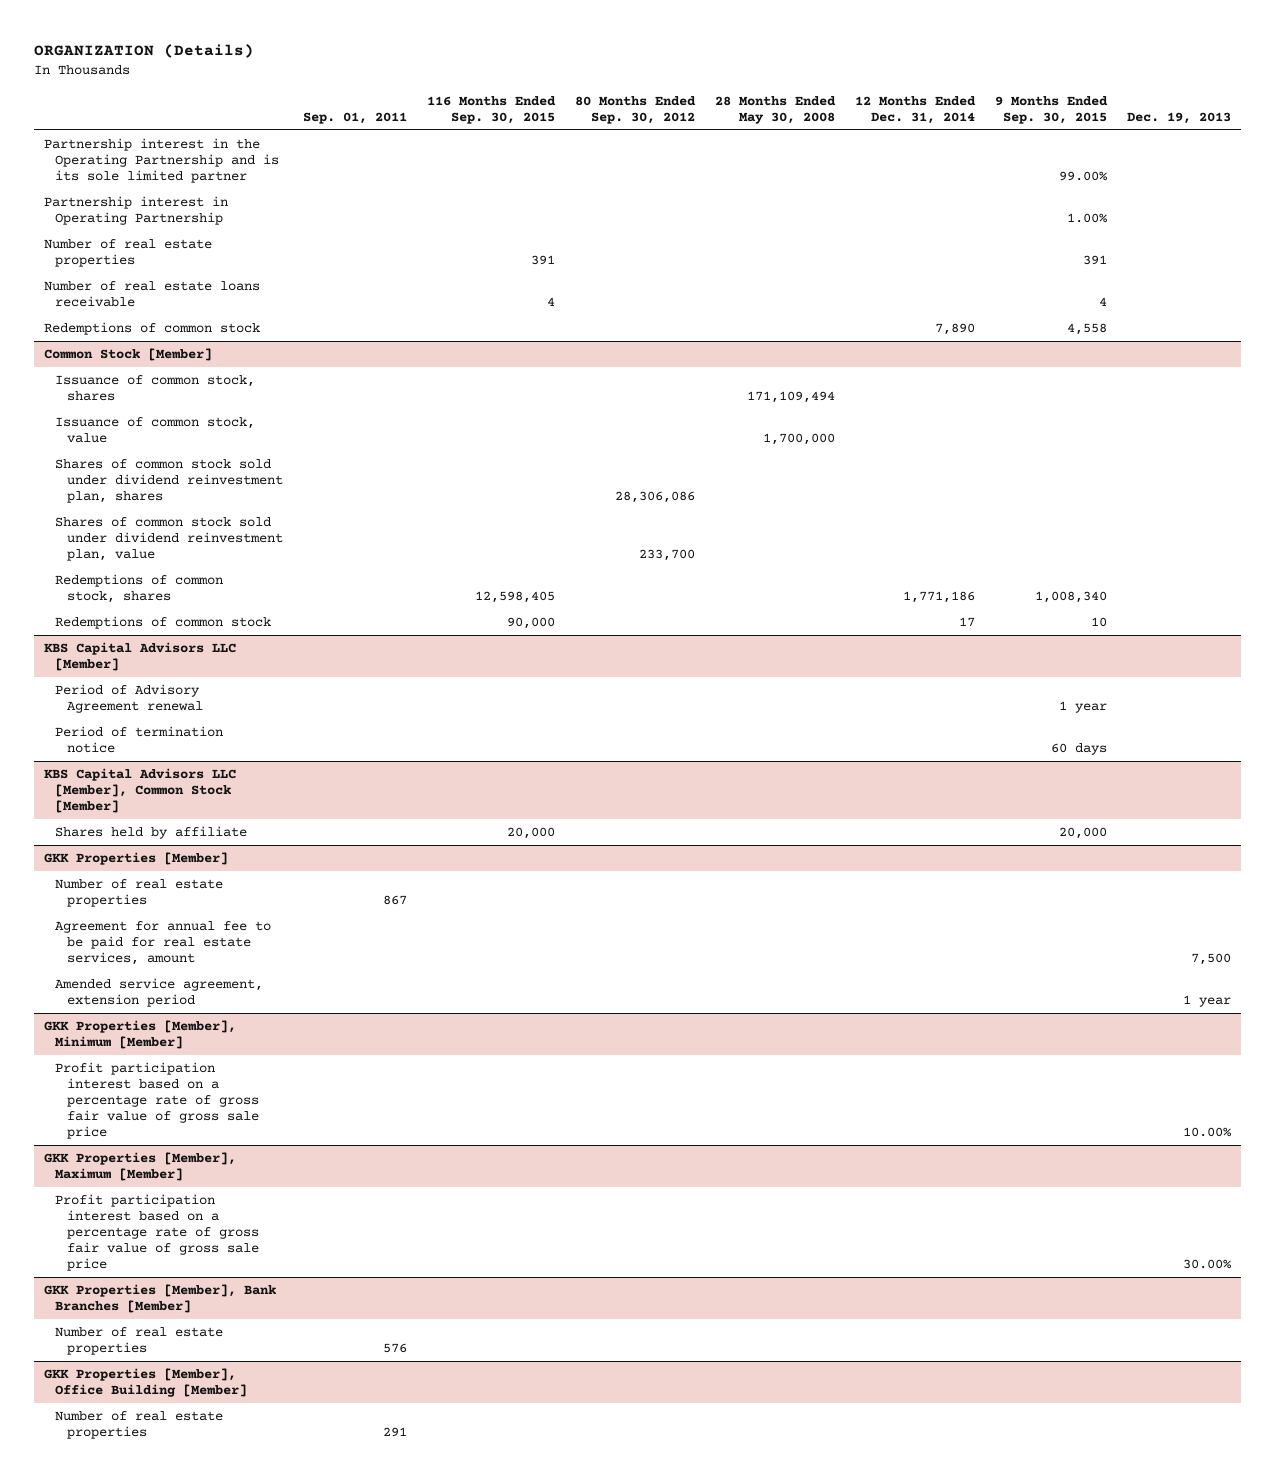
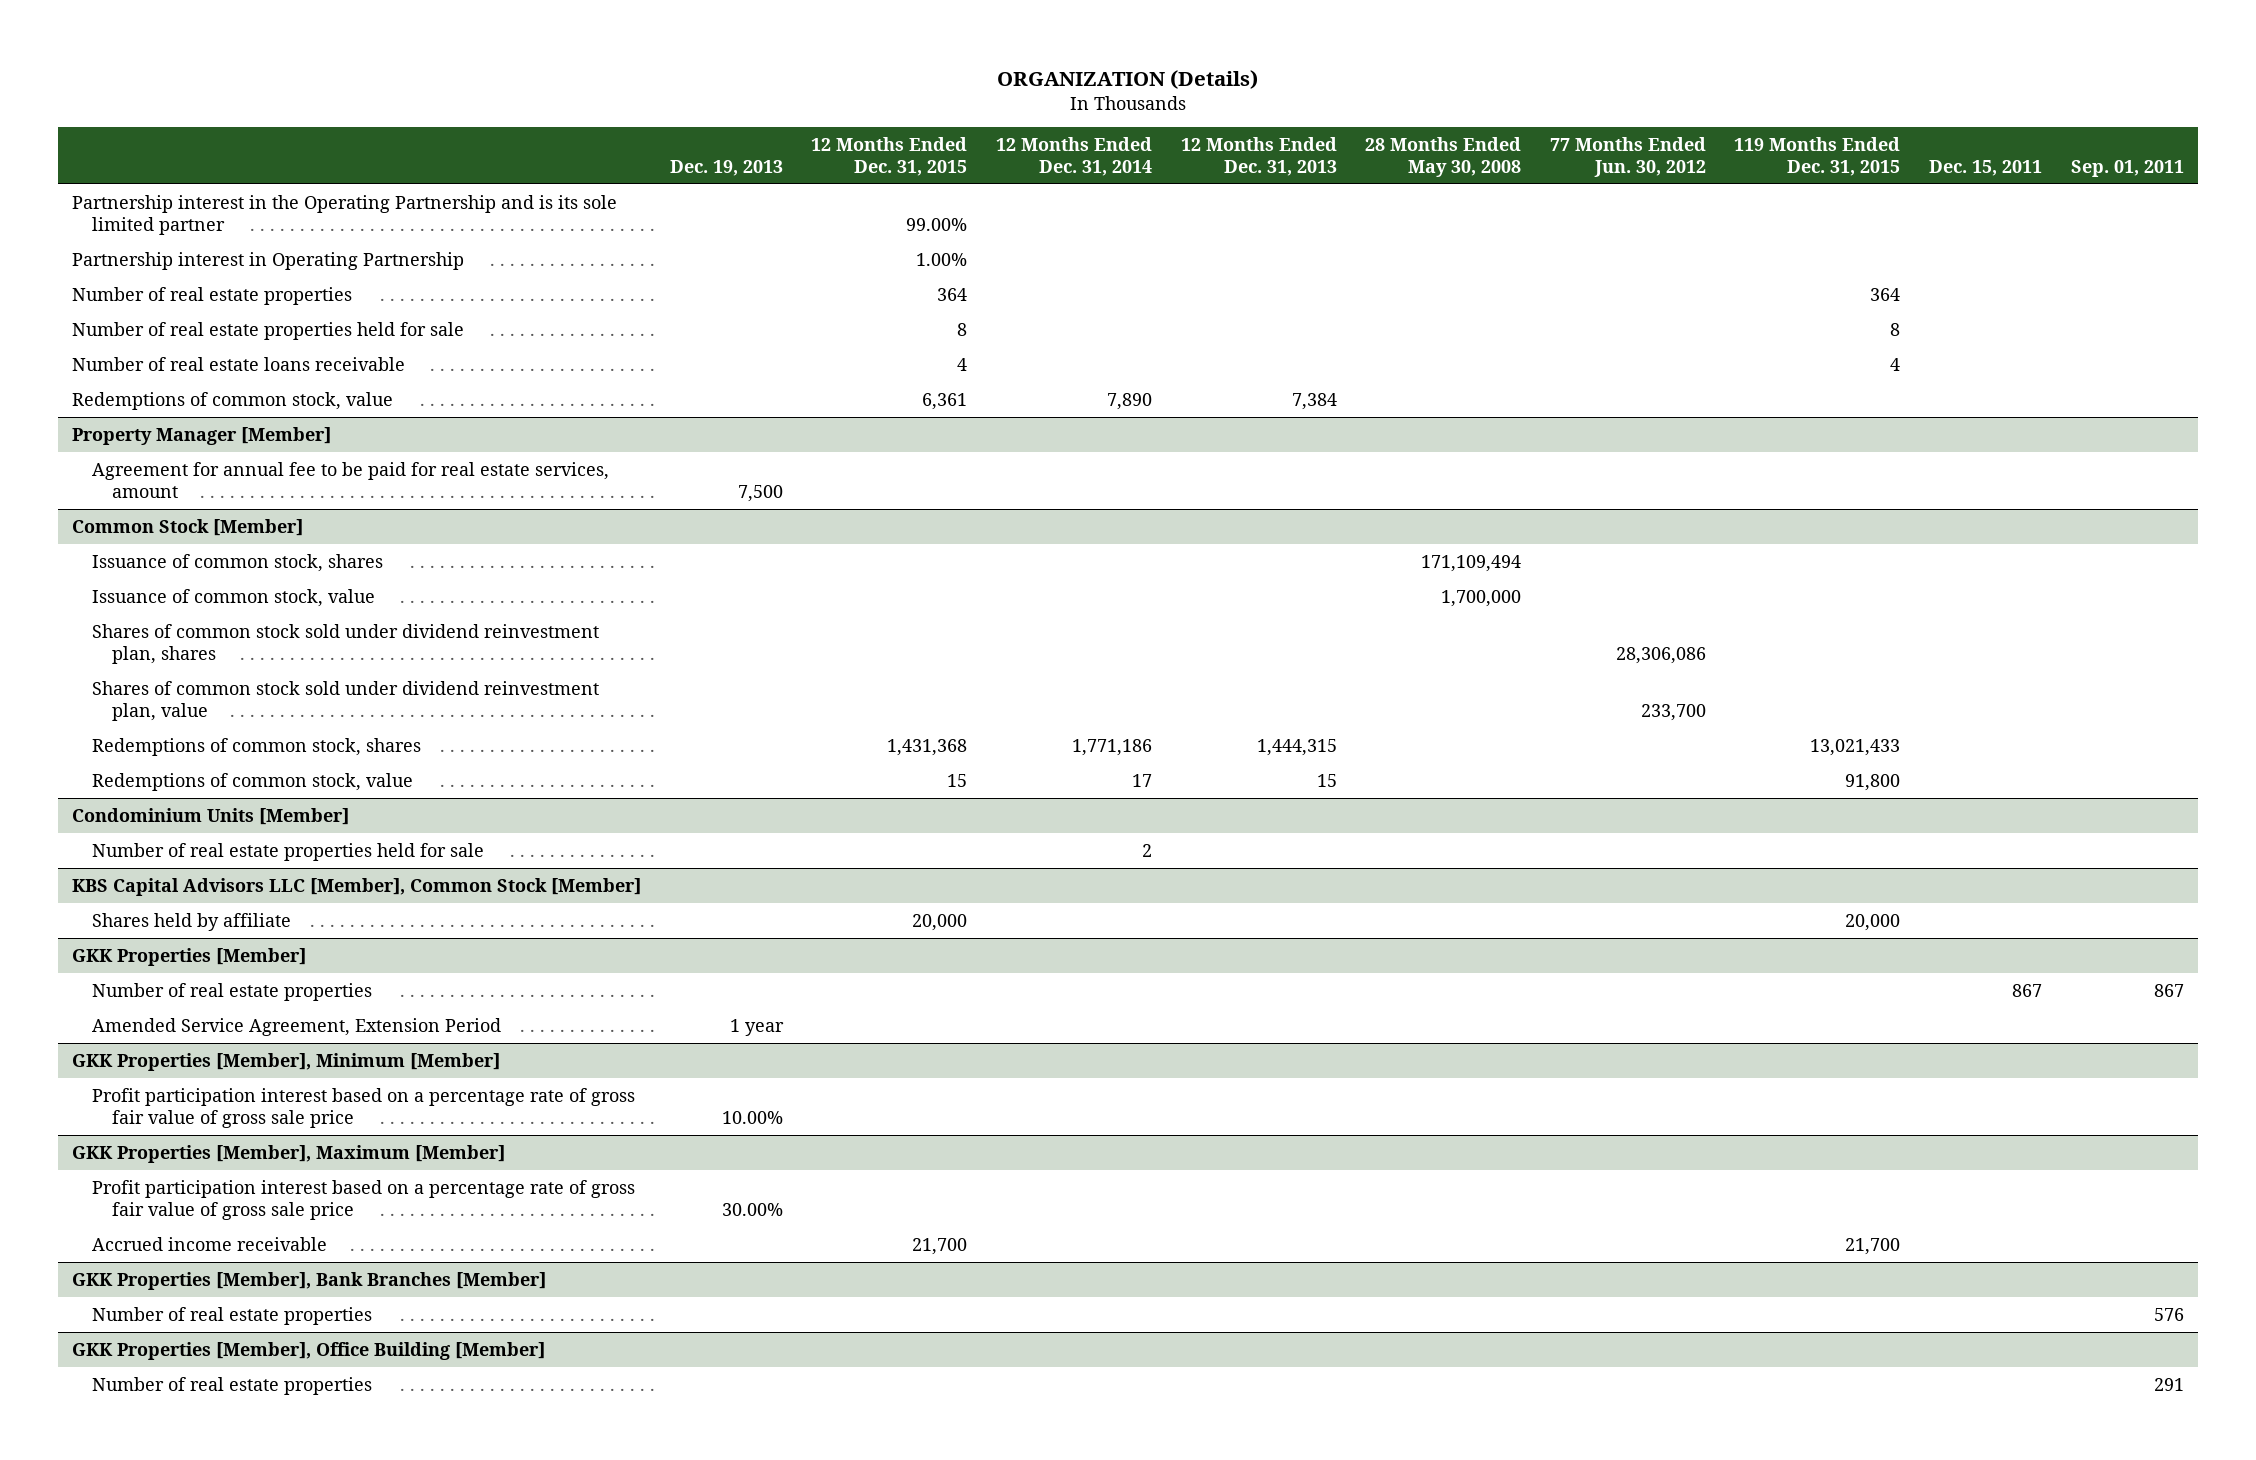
[426,95,556,124] 116 Months Ended Sep. 30, 2015 -> none
[574,95,696,124] 80 Months Ended Sep. 30, 2012 -> none
[994,95,1108,124] 9 Months Ended Sep. 30, 2015 -> none
none -> [811,137,968,176] 12 Months Ended Dec. 31, 2015
none -> [1180,137,1337,176] 12 Months Ended Dec. 31, 2013
none -> [1549,137,1706,177] 77 Months Ended Jun. 30, 2012
none -> [1734,137,1901,176] 119 Months Ended Dec. 31, 2015
none -> [1929,159,2043,176] Dec. 15, 2011
none -> [72,321,465,340] Number of real estate properties held for sale
[43,321,260,335] Redemptions of common stock -> [72,391,394,410] Redemptions of common stock, value
none -> [72,426,332,445] Property Manager [Member]
none -> [92,461,610,498] Agreement for annual fee to be paid for real estate services, amount
[43,641,236,671] KBS Capital Advisors LLC [Member] -> none
[55,683,203,713] Period of Advisory Agreement renewal -> none
[55,725,224,753] Period of termination notice -> none
[55,615,272,629] Redemptions of common stock -> [92,772,414,791] Redemptions of common stock, value
none -> [72,807,350,825] Condominium Units [Member]
none -> [92,842,485,861] Number of real estate properties held for sale
[55,920,272,966] Agreement for annual fee to be paid for real estate services, amount -> none
[55,977,264,1007] Amended service agreement, extension period -> [92,1017,502,1036] Amended Service Agreement, Extension Period
none -> [92,1236,328,1251] Accrued income receivable

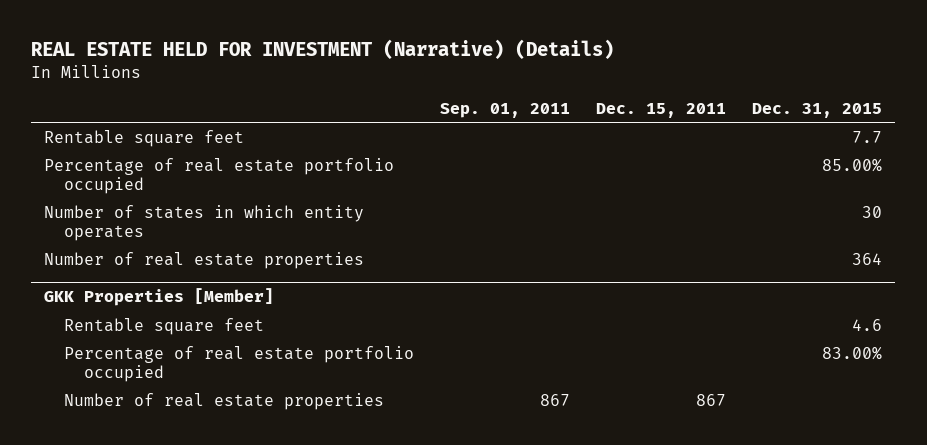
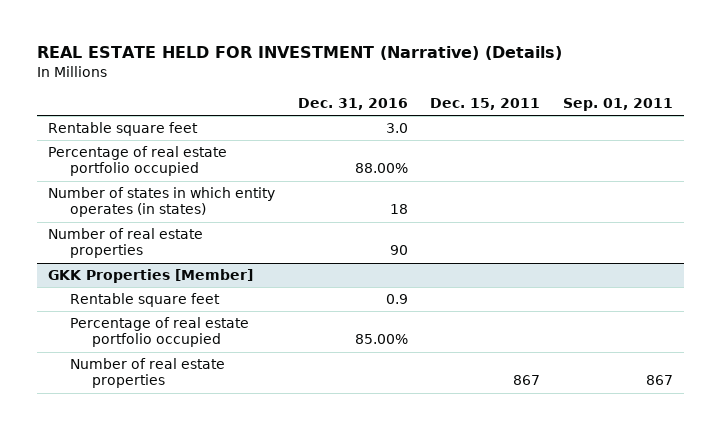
[752,102,883,118] Dec. 31, 2015 -> none
none -> [297,98,408,111] Dec. 31, 2016
[44,204,365,241] Number of states in which entity operates -> [48,187,276,218] Number of states in which entity operates (in states)

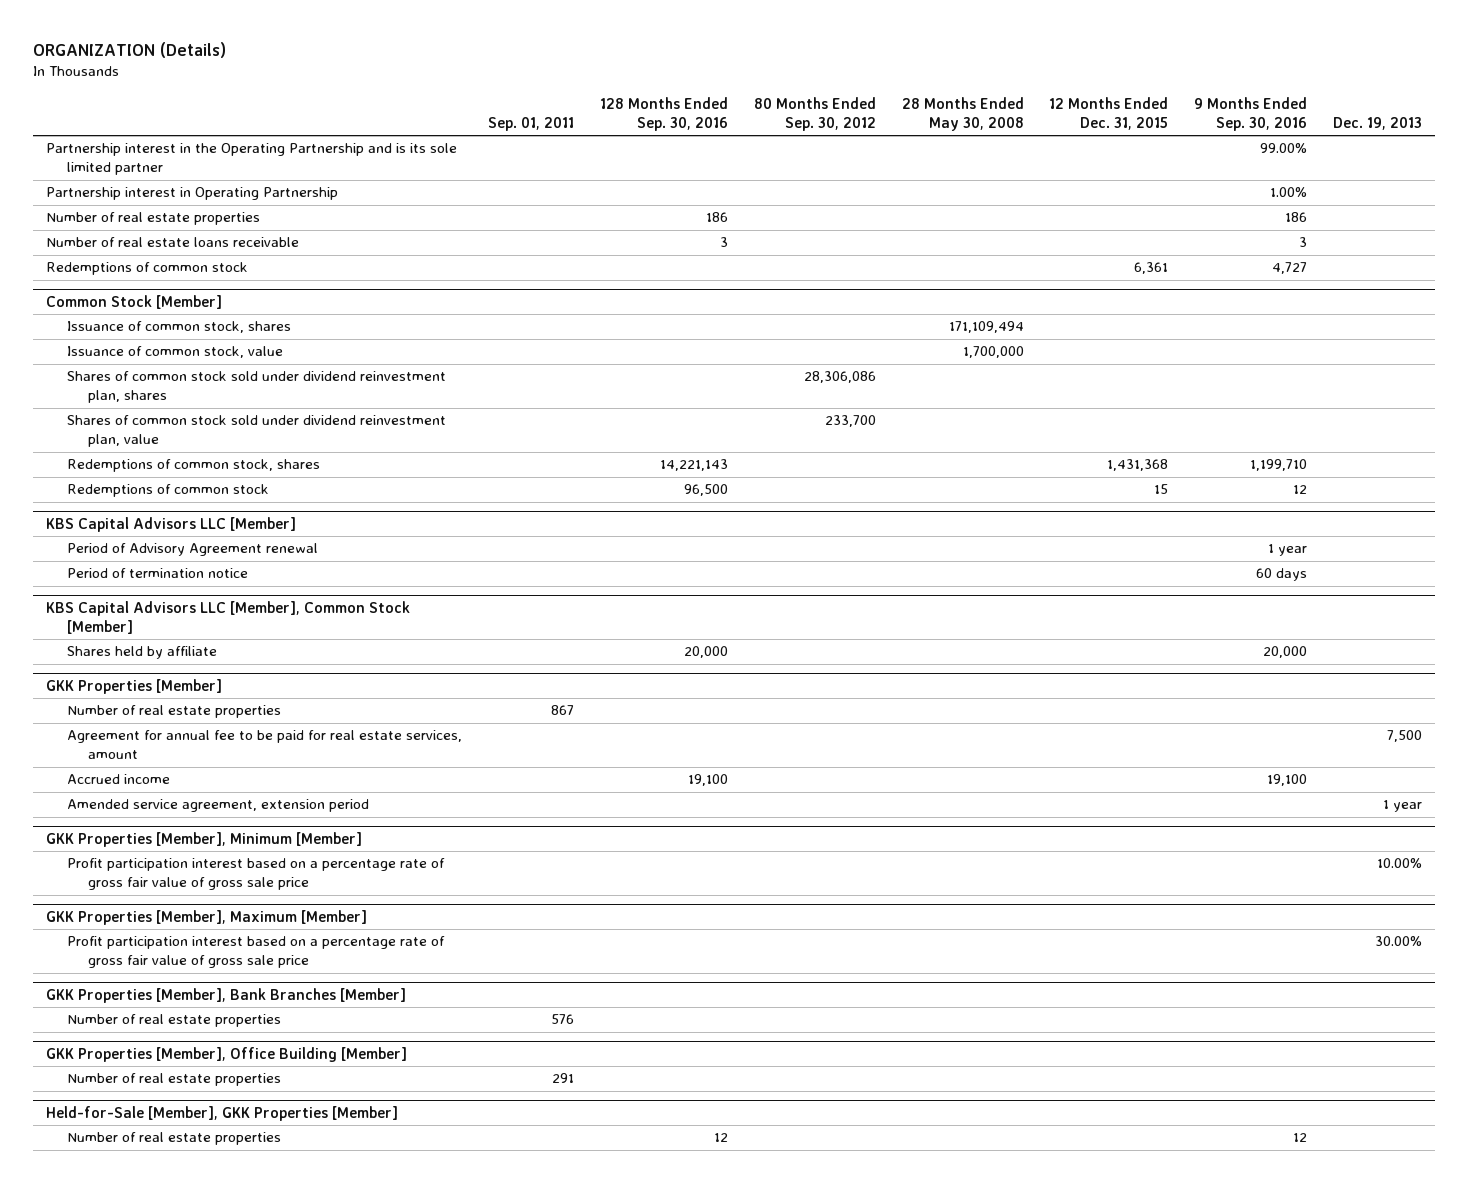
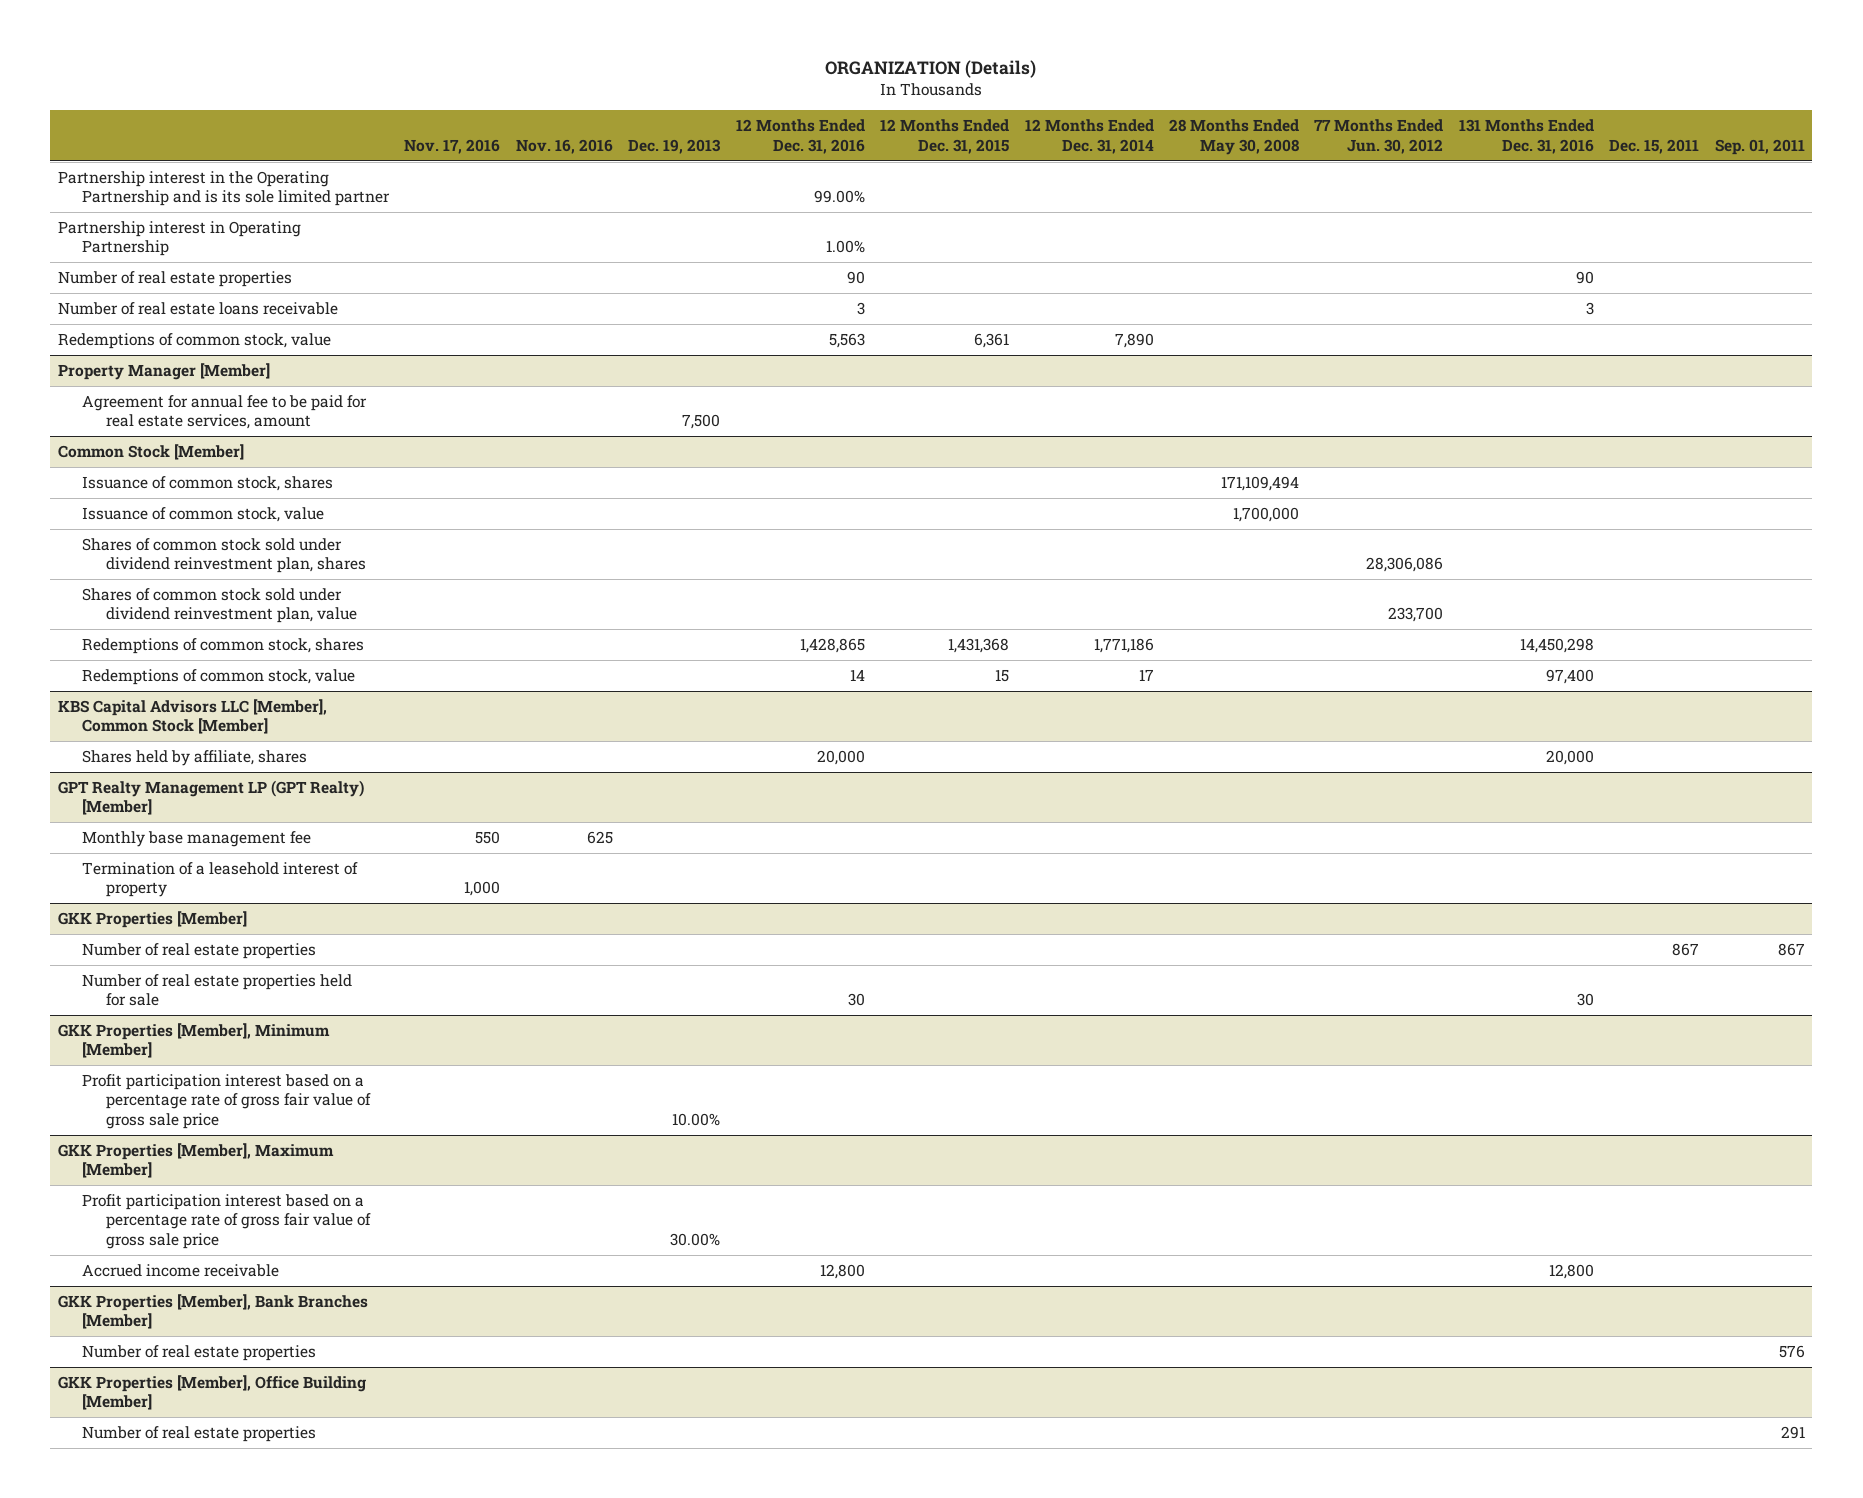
[599,96,728,131] 128 Months Ended Sep. 30, 2016 -> none
[753,96,876,131] 80 Months Ended Sep. 30, 2012 -> none
[1194,96,1308,131] 9 Months Ended Sep. 30, 2016 -> none
none -> [404,138,501,154] Nov. 17, 2016
none -> [515,138,613,154] Nov. 16, 2016
none -> [735,119,865,154] 12 Months Ended Dec. 31, 2016
none -> [1024,119,1154,154] 12 Months Ended Dec. 31, 2014
none -> [1314,119,1444,154] 77 Months Ended Jun. 30, 2012
none -> [1458,119,1594,154] 131 Months Ended Dec. 31, 2016
none -> [1609,138,1700,154] Dec. 15, 2011
[46,262,249,276] Redemptions of common stock -> [58,332,332,349] Redemptions of common stock, value
none -> [58,362,271,380] Property Manager [Member]
none -> [82,394,368,430] Agreement for annual fee to be paid for real estate services, amount
[46,516,297,532] KBS Capital Advisors LLC [Member] -> none
[66,543,318,557] Period of Advisory Agreement renewal -> none
[66,568,248,579] Period of termination notice -> none
[66,484,269,498] Redemptions of common stock -> [82,668,356,685] Redemptions of common stock, value
[66,646,217,660] Shares held by affiliate -> [82,749,308,766] Shares held by affiliate, shares
none -> [58,779,365,816] GPT Realty Management LP (GPT Realty) [Member]
none -> [82,830,312,847] Monthly base management fee
none -> [82,861,359,898] Termination of a leasehold interest of property
[66,730,462,760] Agreement for annual fee to be paid for real estate services, amount -> none
[66,774,170,785] Accrued income -> none
[66,799,369,813] Amended service agreement, extension period -> none
none -> [82,973,353,1007] Number of real estate properties held for sale
none -> [82,1263,280,1277] Accrued income receivable
[46,1105,399,1121] Held-for-Sale [Member], GKK Properties [Member] -> none
[66,1132,281,1146] Number of real estate properties -> none

